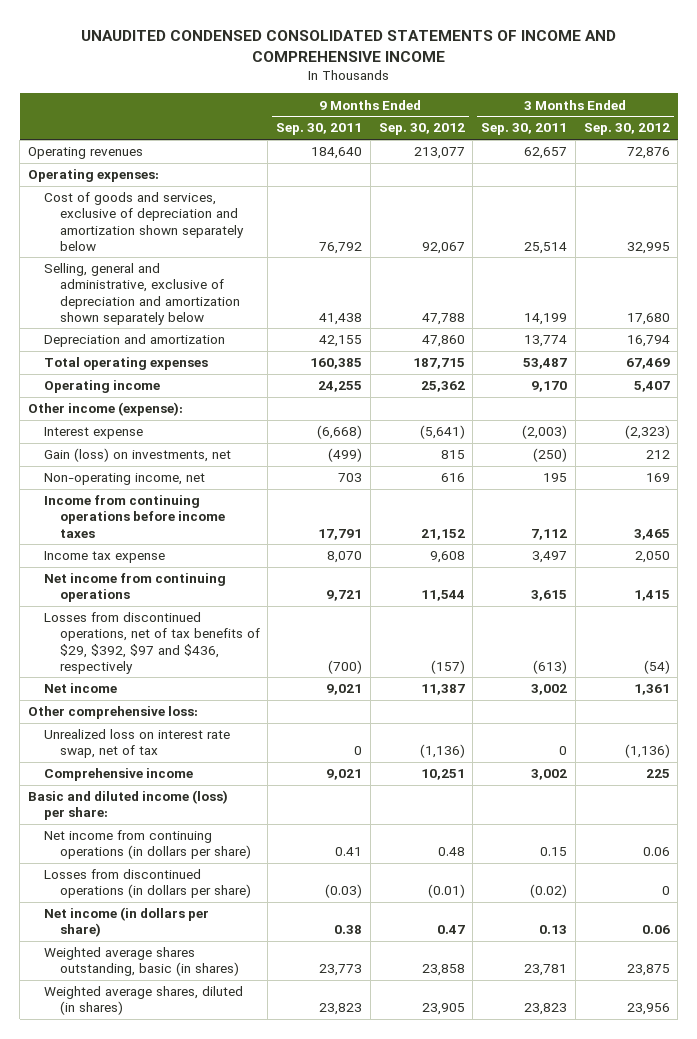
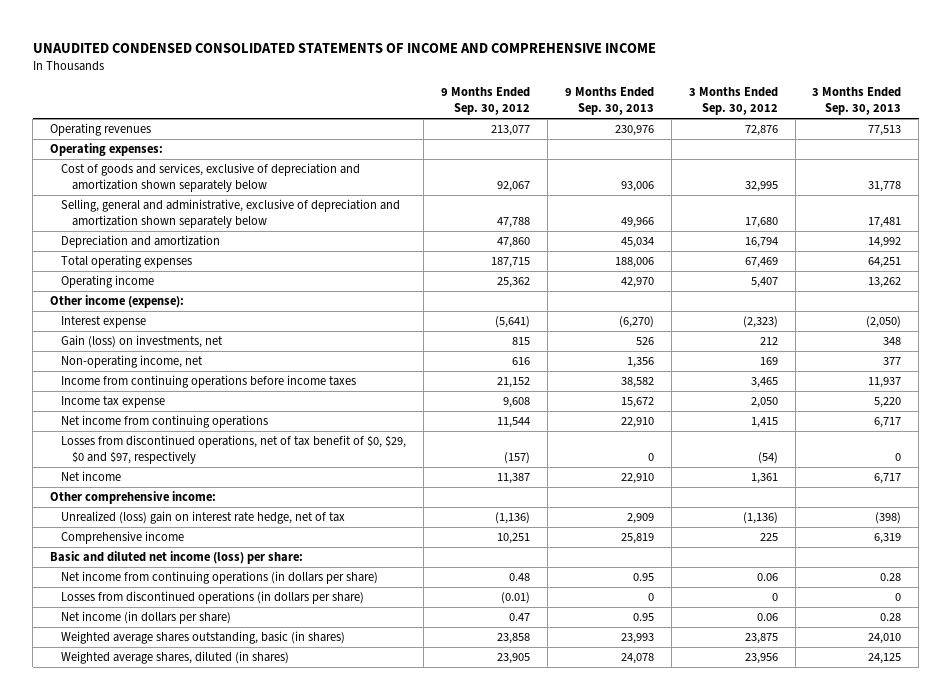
[276,123,363,136] Sep. 30, 2011 -> none
[481,123,568,136] Sep. 30, 2011 -> none
none -> [564,87,654,116] 9 Months Ended Sep. 30, 2013
none -> [812,87,902,116] 3 Months Ended Sep. 30, 2013
[43,612,260,674] Losses from discontinued operations, net of tax benefits of $29, $392, $97 and $436, respectively -> [61,435,407,465] Losses from discontinued operations, net of tax benefit of $0, $29, $0 and $97, respectively
[27,706,198,720] Other comprehensive loss: -> [50,491,217,505] Other comprehensive income:
[43,729,230,759] Unrealized loss on interest rate swap, net of tax -> [61,511,346,525] Unrealized (loss) gain on interest rate hedge, net of tax
[27,790,228,821] Basic and diluted income (loss) per share: -> [50,551,304,565] Basic and diluted net income (loss) per share:

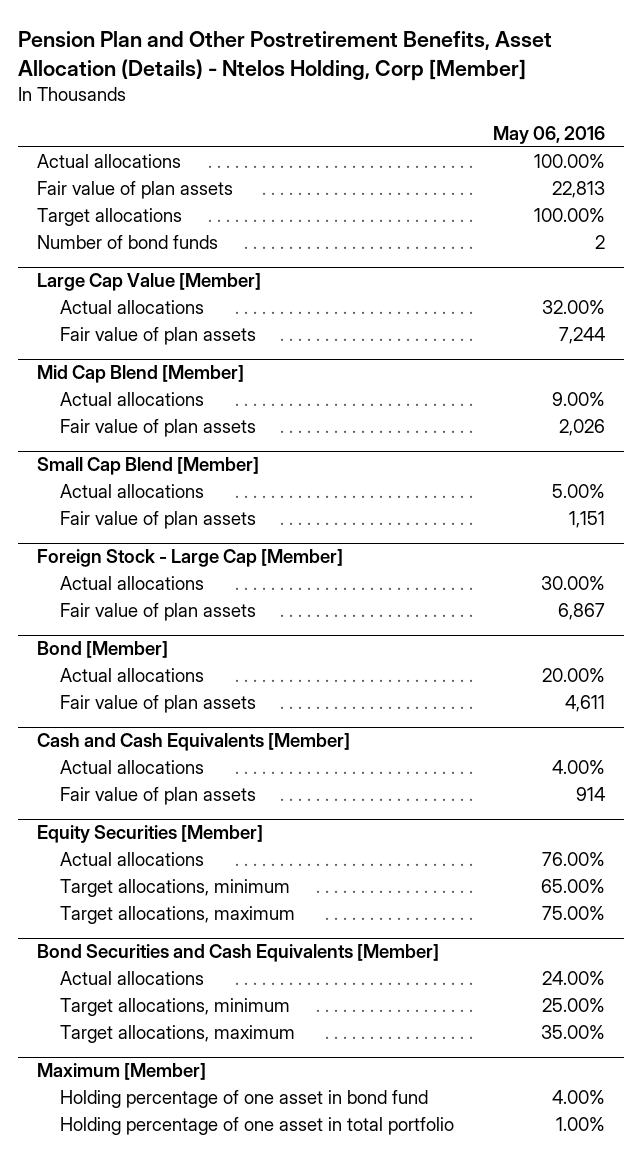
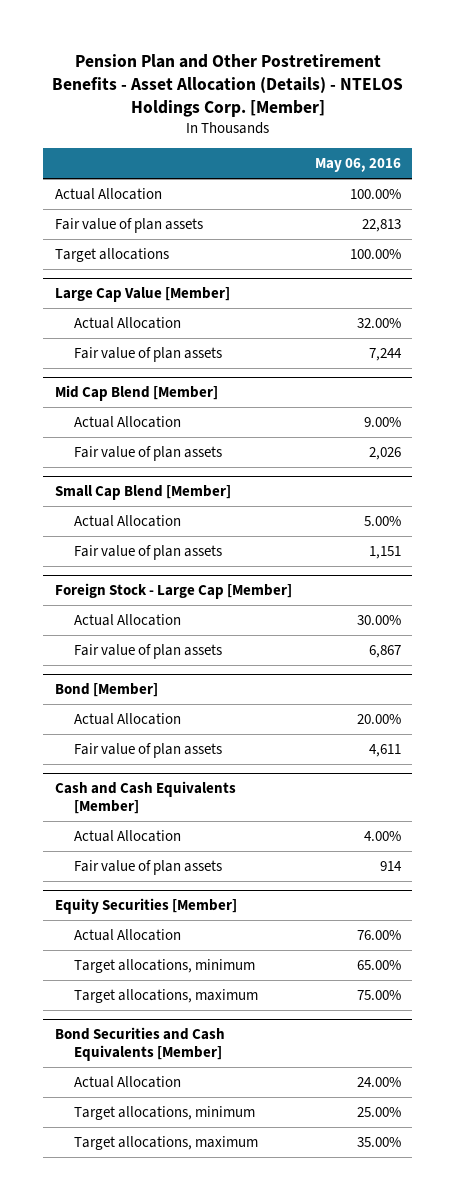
[17,30,552,81] Pension Plan and Other Postretirement Benefits, Asset Allocation (Details) - Ntelos Holding, Corp [Member] -> [51,53,403,118] Pension Plan and Other Postretirement Benefits - Asset Allocation (Details) - NTELOS Holdings Corp. [Member]
[36,154,181,169] Actual allocations -> [54,187,162,200] Actual Allocation
[36,235,218,250] Number of bond funds -> none
[60,300,205,315] Actual allocations -> [74,316,182,329] Actual Allocation
[60,392,205,407] Actual allocations -> [74,415,182,428] Actual Allocation
[60,484,205,499] Actual allocations -> [74,514,182,527] Actual Allocation
[60,576,205,591] Actual allocations -> [74,613,182,626] Actual Allocation
[60,668,205,683] Actual allocations -> [74,712,182,725] Actual Allocation
[60,760,205,775] Actual allocations -> [74,829,182,842] Actual Allocation
[60,852,205,867] Actual allocations -> [74,928,182,941] Actual Allocation
[60,971,205,986] Actual allocations -> [74,1075,182,1088] Actual Allocation
[36,1063,206,1081] Maximum [Member] -> none
[60,1090,429,1109] Holding percentage of one asset in bond fund -> none
[60,1117,455,1136] Holding percentage of one asset in total portfolio -> none

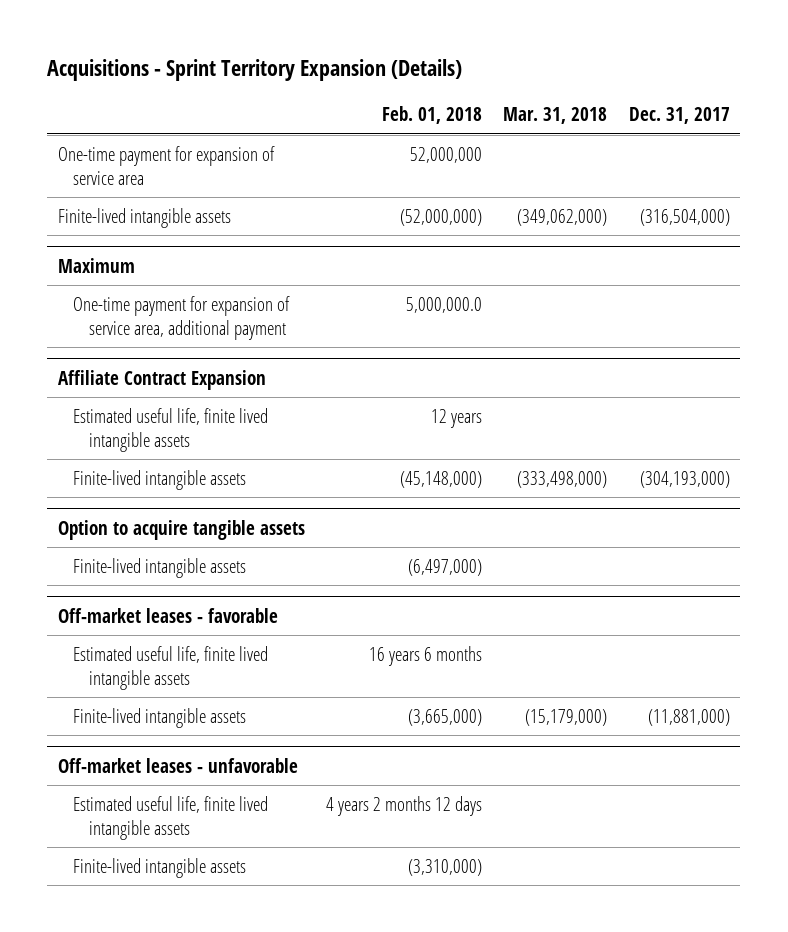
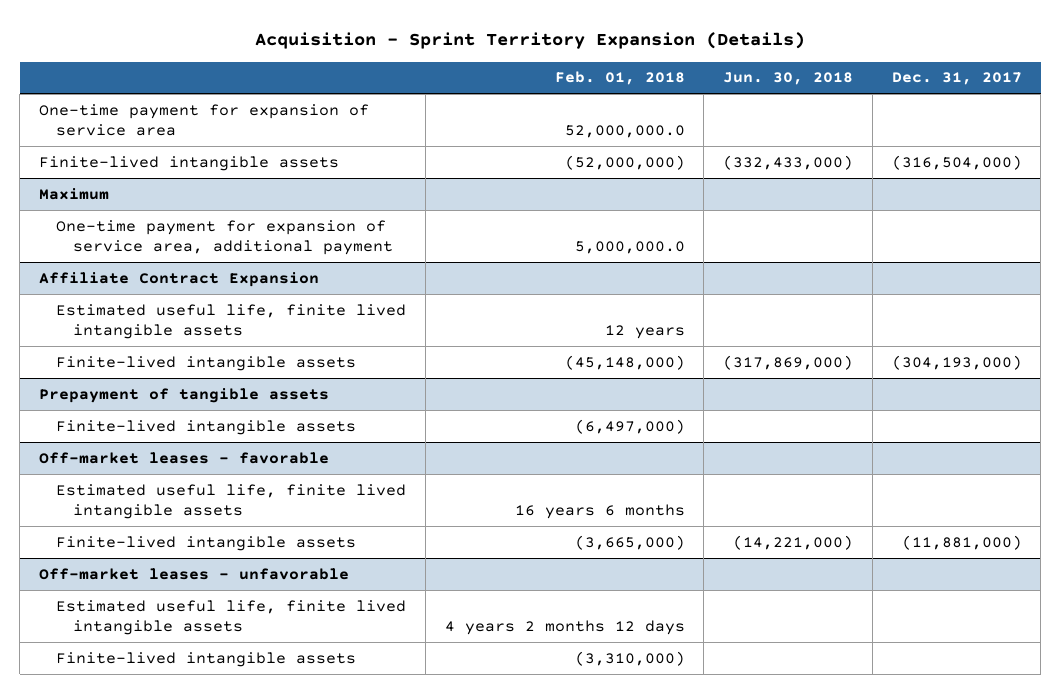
[47,59,463,82] Acquisitions - Sprint Territory Expansion (Details) -> [255,32,806,50] Acquisition - Sprint Territory Expansion (Details)
[503,107,608,125] Mar. 31, 2018 -> none
none -> [723,72,854,86] Jun. 30, 2018
[410,146,483,163] 52,000,000 -> [564,124,685,138] 52,000,000.0
[57,519,305,540] Option to acquire tangible assets -> [39,387,330,403] Prepayment of tangible assets

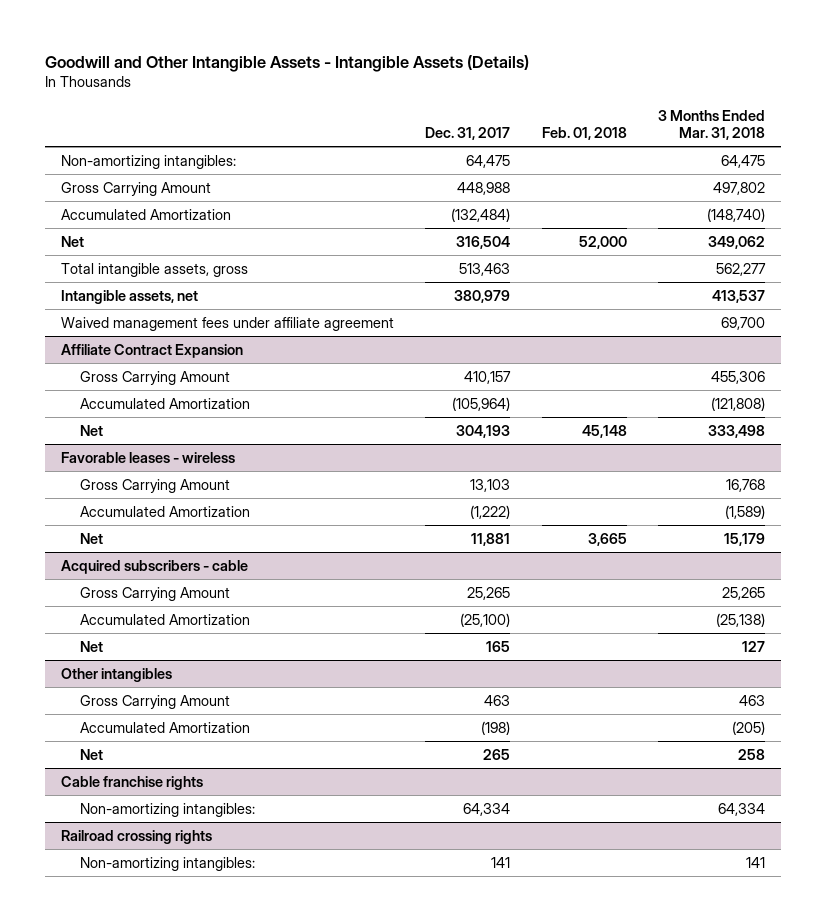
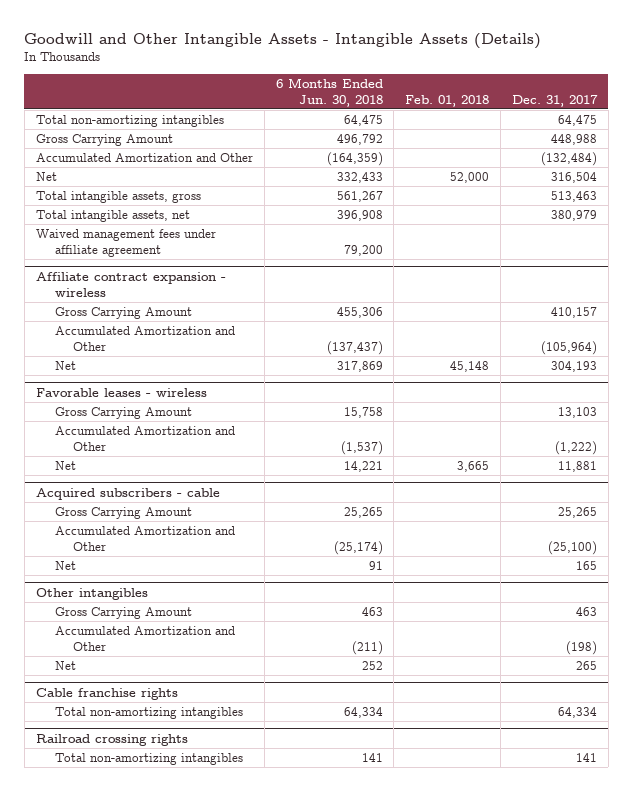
[658,109,766,141] 3 Months Ended Mar. 31, 2018 -> none
none -> [275,77,383,107] 6 Months Ended Jun. 30, 2018
[60,154,236,169] Non-amortizing intangibles: -> [35,114,224,127] Total non-amortizing intangibles
[60,208,231,220] Accumulated Amortization -> [35,152,253,162] Accumulated Amortization and Other
[60,289,198,304] Intangible assets, net -> [35,209,190,222] Total intangible assets, net
[60,343,243,358] Affiliate Contract Expansion -> [35,271,226,297] Affiliate contract expansion - wireless
[80,397,251,409] Accumulated Amortization -> [54,325,235,351] Accumulated Amortization and Other
[80,505,251,517] Accumulated Amortization -> [54,425,235,451] Accumulated Amortization and Other
[80,613,251,625] Accumulated Amortization -> [54,525,235,551] Accumulated Amortization and Other
[80,721,251,733] Accumulated Amortization -> [54,625,235,651] Accumulated Amortization and Other
[80,802,256,817] Non-amortizing intangibles: -> [54,706,243,719] Total non-amortizing intangibles
[80,856,256,871] Non-amortizing intangibles: -> [54,752,243,765] Total non-amortizing intangibles

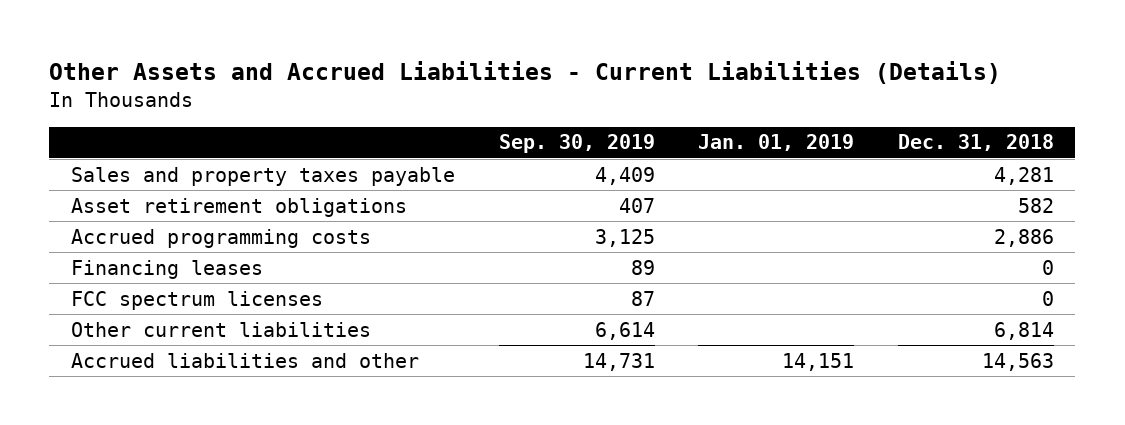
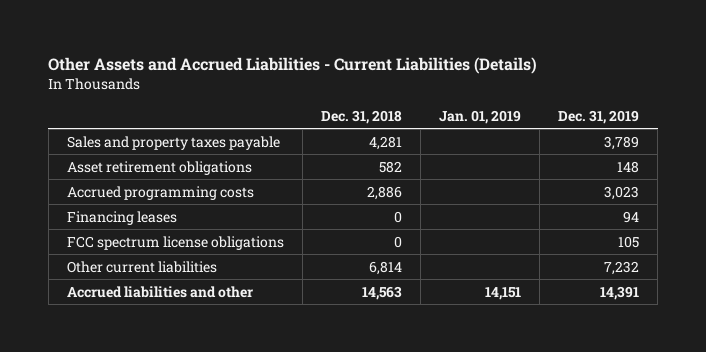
[498,134,655,154] Sep. 30, 2019 -> none
none -> [557,109,639,124] Dec. 31, 2019
[71,290,324,310] FCC spectrum licenses -> [66,235,284,250] FCC spectrum license obligations

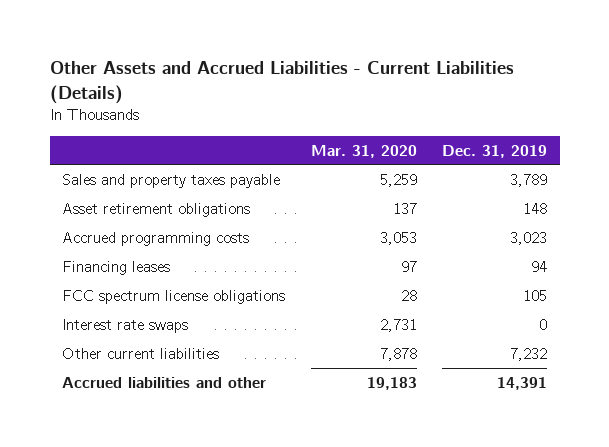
[320,109,402,124] Dec. 31, 2018 -> none
[438,109,521,124] Jan. 01, 2019 -> none
none -> [310,144,417,158] Mar. 31, 2020
none -> [62,318,189,333] Interest rate swaps

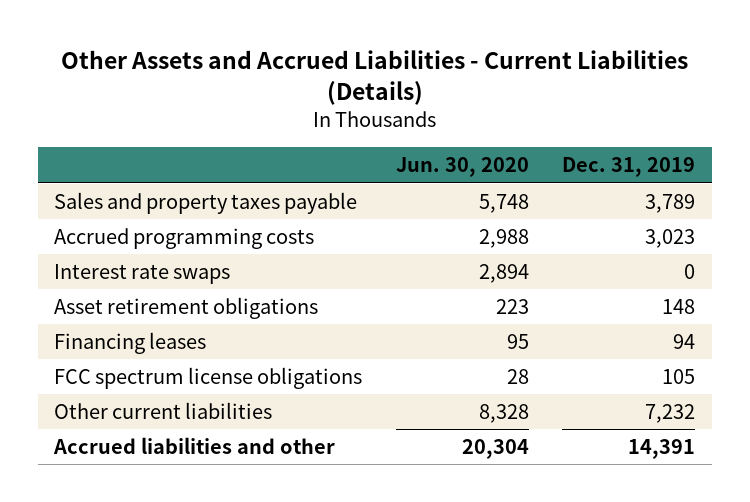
[310,144,417,158] Mar. 31, 2020 -> none
none -> [395,157,529,178] Jun. 30, 2020
[62,318,189,333] Interest rate swaps -> [54,264,231,285] Interest rate swaps
[62,202,251,217] Asset retirement obligations -> [54,297,319,320] Asset retirement obligations

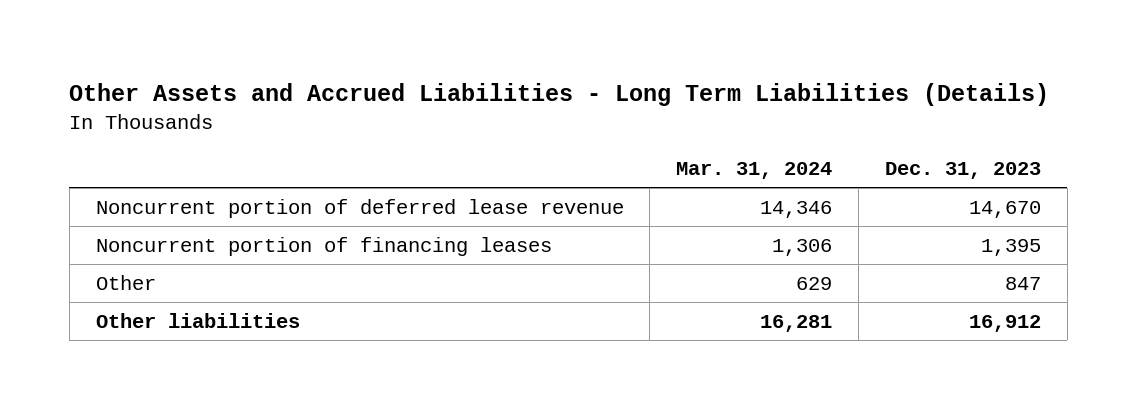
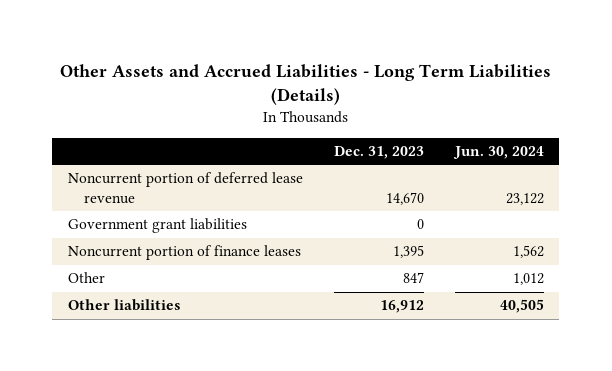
[676,161,833,179] Mar. 31, 2024 -> none
none -> [452,146,544,160] Jun. 30, 2024
none -> [67,218,247,234] Government grant liabilities
[95,236,552,256] Noncurrent portion of financing leases -> [67,245,301,261] Noncurrent portion of finance leases

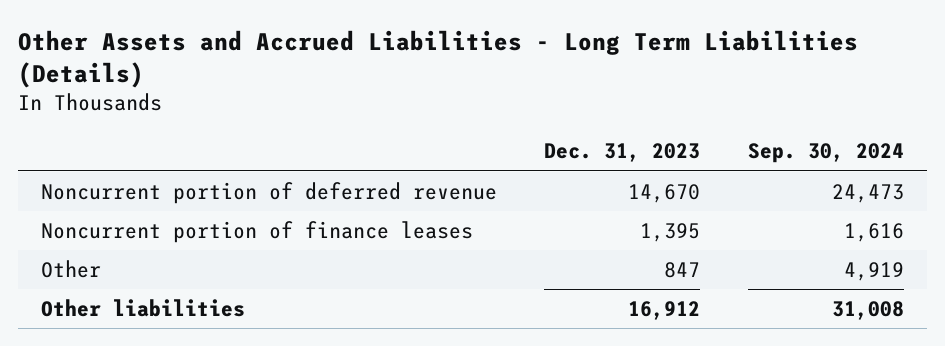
[452,146,544,160] Jun. 30, 2024 -> none
none -> [747,143,904,164] Sep. 30, 2024
[67,218,247,234] Government grant liabilities -> none
[67,172,303,204] Noncurrent portion of deferred lease revenue -> [41,181,498,204] Noncurrent portion of deferred revenue

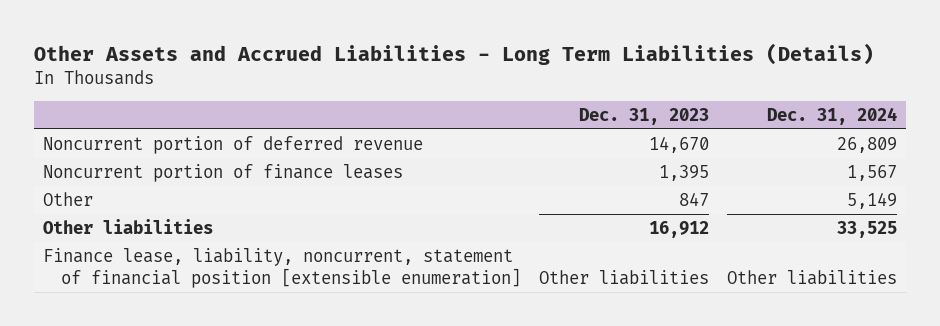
[747,143,904,164] Sep. 30, 2024 -> none
none -> [767,106,898,125] Dec. 31, 2024
none -> [43,247,521,288] Finance lease, liability, noncurrent, statement of financial position [extensible enumeration]

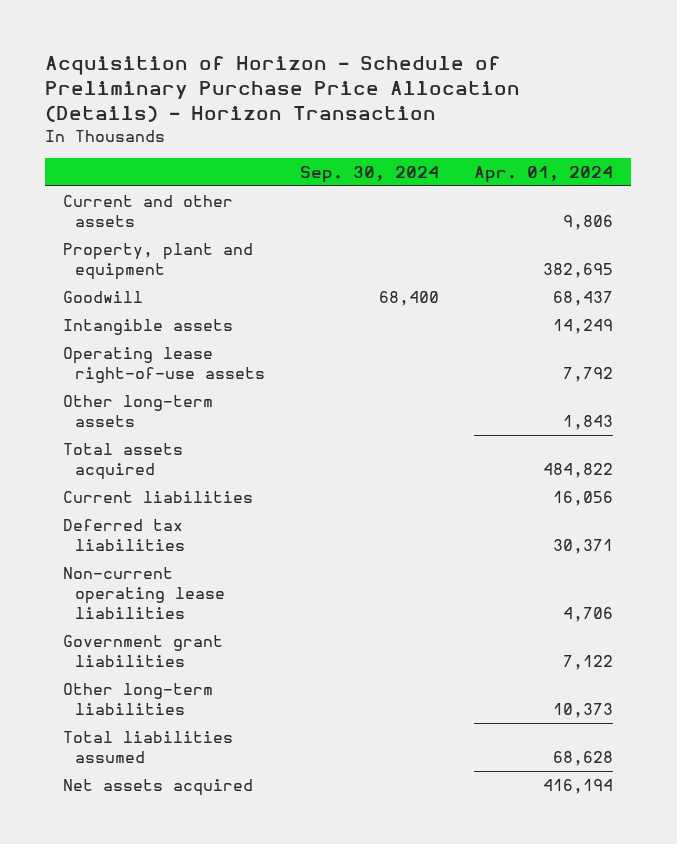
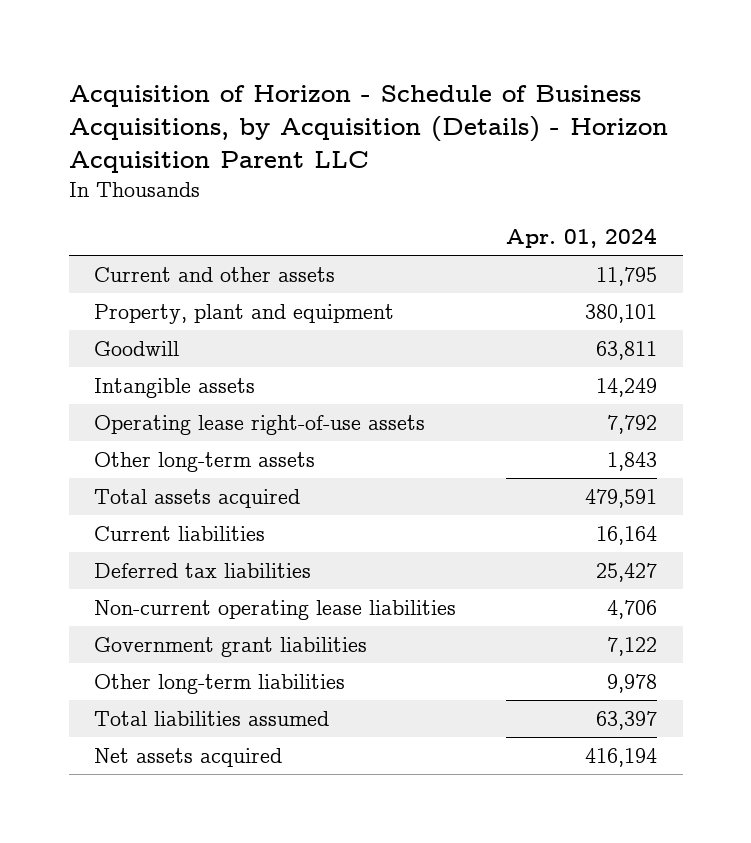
[45,56,521,123] Acquisition of Horizon - Schedule of Preliminary Purchase Price Allocation (Details) - Horizon Transaction -> [68,84,668,174] Acquisition of Horizon - Schedule of Business Acquisitions, by Acquisition (Details) - Horizon Acquisition Parent LLC
[300,165,440,183] Sep. 30, 2024 -> none
[563,214,614,230] 9,806 -> [596,266,658,286] 11,795
[543,262,614,278] 382,695 -> [585,303,658,323] 380,101
[553,290,614,306] 68,437 -> [596,340,658,360] 63,811
[543,462,614,478] 484,822 -> [585,488,658,508] 479,591
[553,490,614,506] 16,056 -> [596,525,658,545] 16,164
[553,538,614,554] 30,371 -> [596,562,658,582] 25,427
[553,702,614,718] 10,373 -> [607,673,658,693] 9,978
[553,750,614,766] 68,628 -> [596,710,658,730] 63,397

